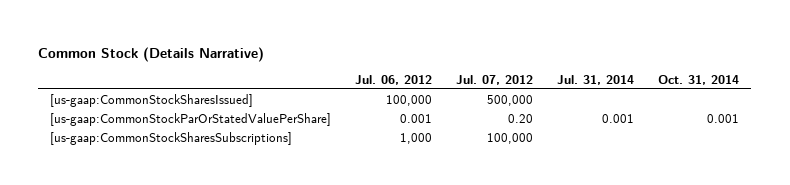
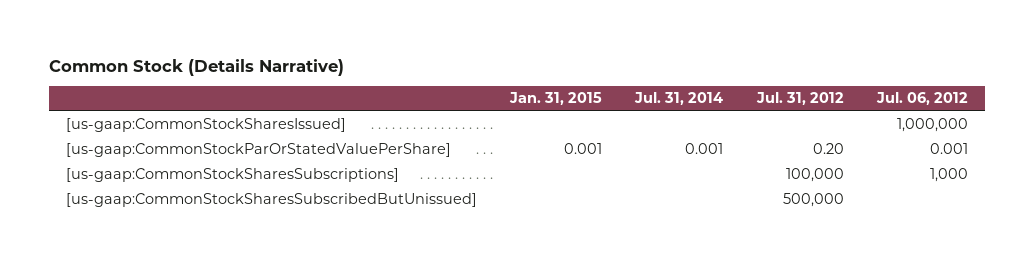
[456,74,534,85] Jul. 07, 2012 -> none
[658,74,740,85] Oct. 31, 2014 -> none
none -> [509,92,603,106] Jan. 31, 2015
none -> [755,92,844,106] Jul. 31, 2012
[386,94,433,106] 100,000 -> [896,118,968,133] 1,000,000
none -> [65,193,477,208] [us-gaap:CommonStockSharesSubscribedButUnissued]

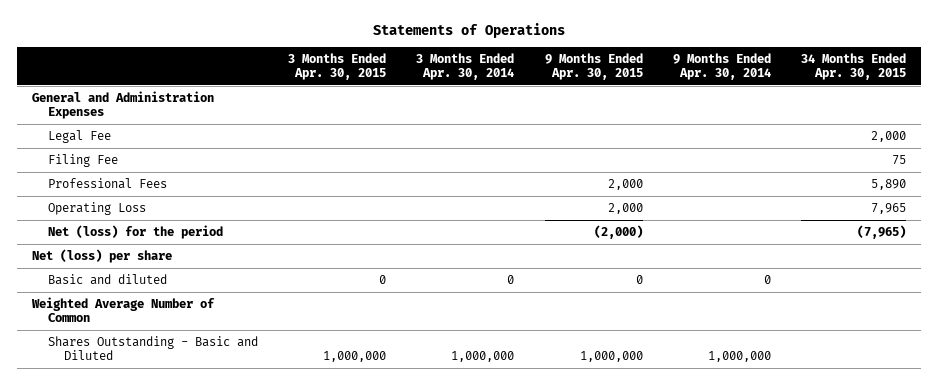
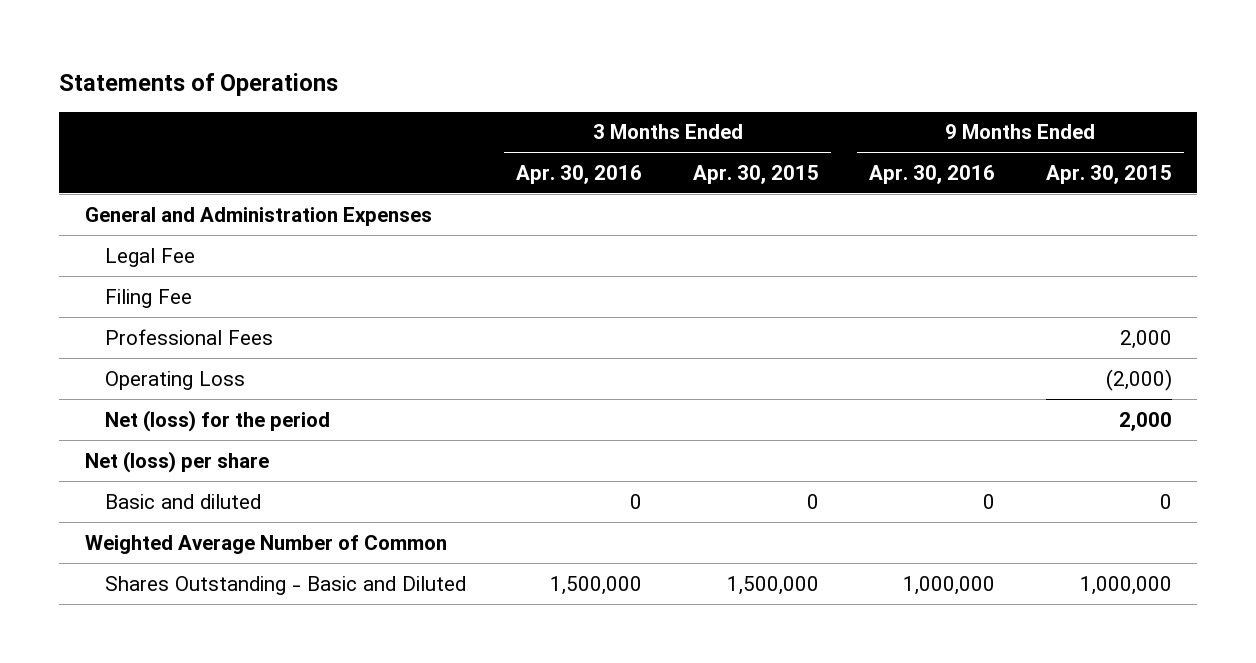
[416,52,515,80] 3 Months Ended Apr. 30, 2014 -> none
[672,52,771,80] 9 Months Ended Apr. 30, 2014 -> none
[800,52,906,80] 34 Months Ended Apr. 30, 2015 -> none
none -> [516,164,643,184] Apr. 30, 2016
none -> [869,164,996,184] Apr. 30, 2016
[607,202,643,214] 2,000 -> [1105,368,1172,391] (2,000)
[593,224,643,239] (2,000) -> [1118,411,1172,431] 2,000
[323,351,387,363] 1,000,000 -> [726,575,819,595] 1,500,000

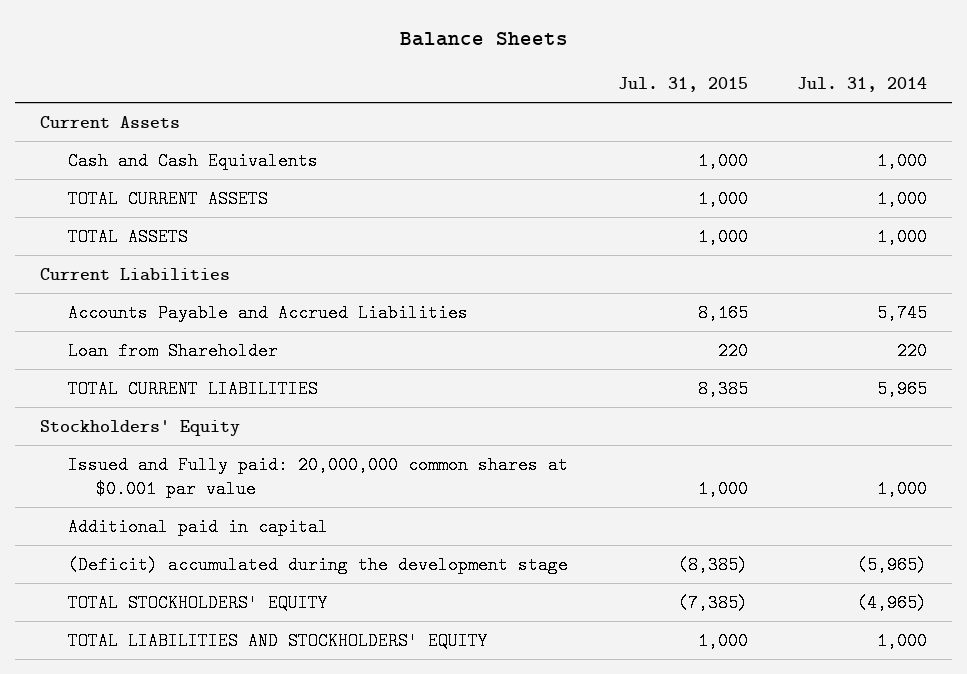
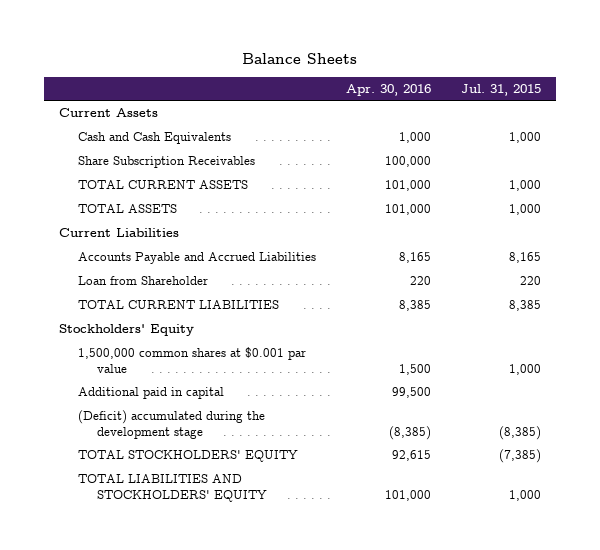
[797,76,928,92] Jul. 31, 2014 -> none
none -> [346,83,432,96] Apr. 30, 2016
none -> [78,156,256,169] Share Subscription Receivables
[68,455,569,498] Issued and Fully paid: 20,000,000 common shares at $0.001 par value -> [78,347,307,373] 1,500,000 common shares at $0.001 par value

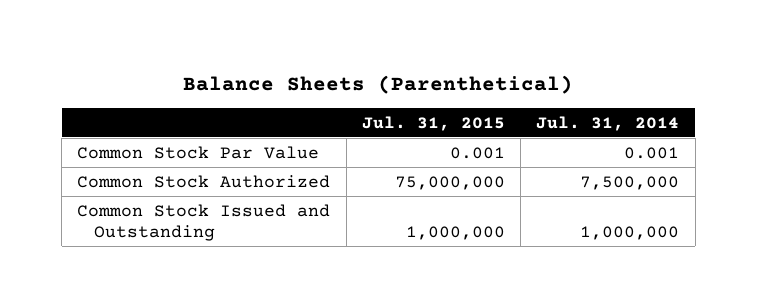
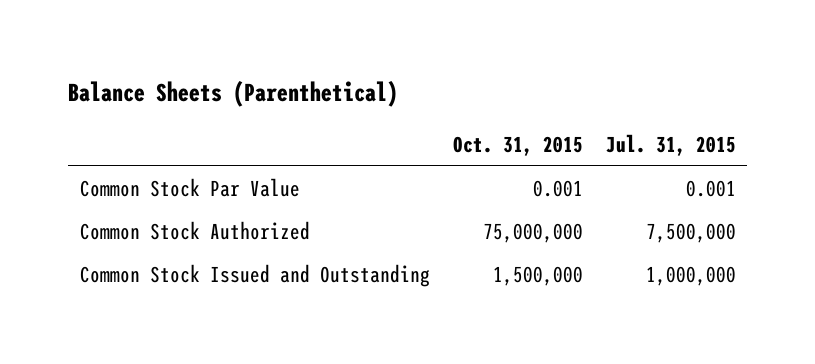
[536,115,680,131] Jul. 31, 2014 -> none
none -> [452,135,583,156] Oct. 31, 2015
[394,175,505,190] 75,000,000 -> [645,223,736,244] 7,500,000

